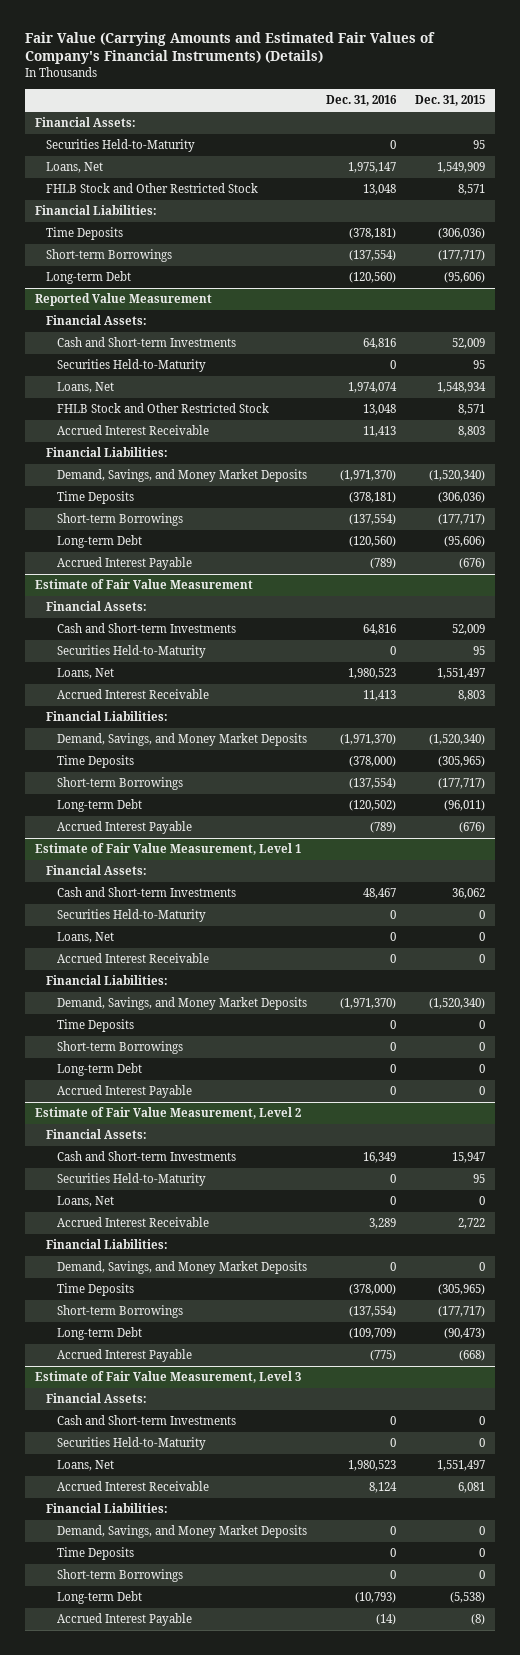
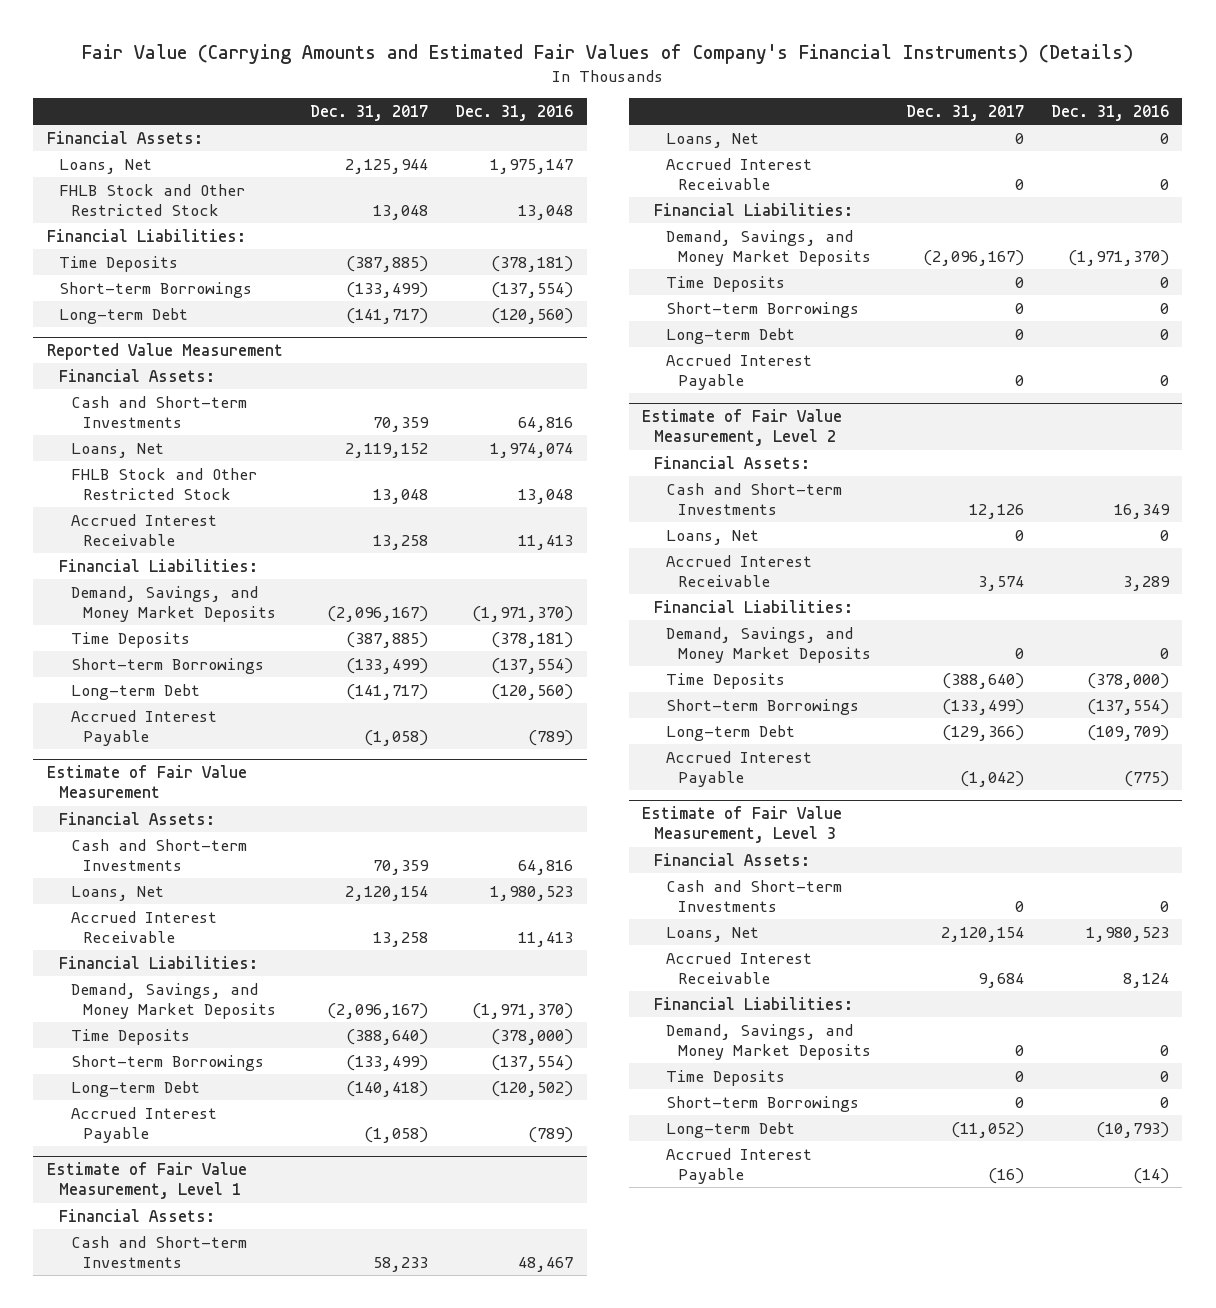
[415,95,486,107] Dec. 31, 2015 -> none
none -> [310,104,429,121] Dec. 31, 2017
[46,139,196,153] Securities Held-to-Maturity -> none
[57,359,207,373] Securities Held-to-Maturity -> none
[57,645,207,659] Securities Held-to-Maturity -> none
[57,909,207,923] Securities Held-to-Maturity -> none
[57,1173,207,1187] Securities Held-to-Maturity -> none
[57,1437,207,1451] Securities Held-to-Maturity -> none

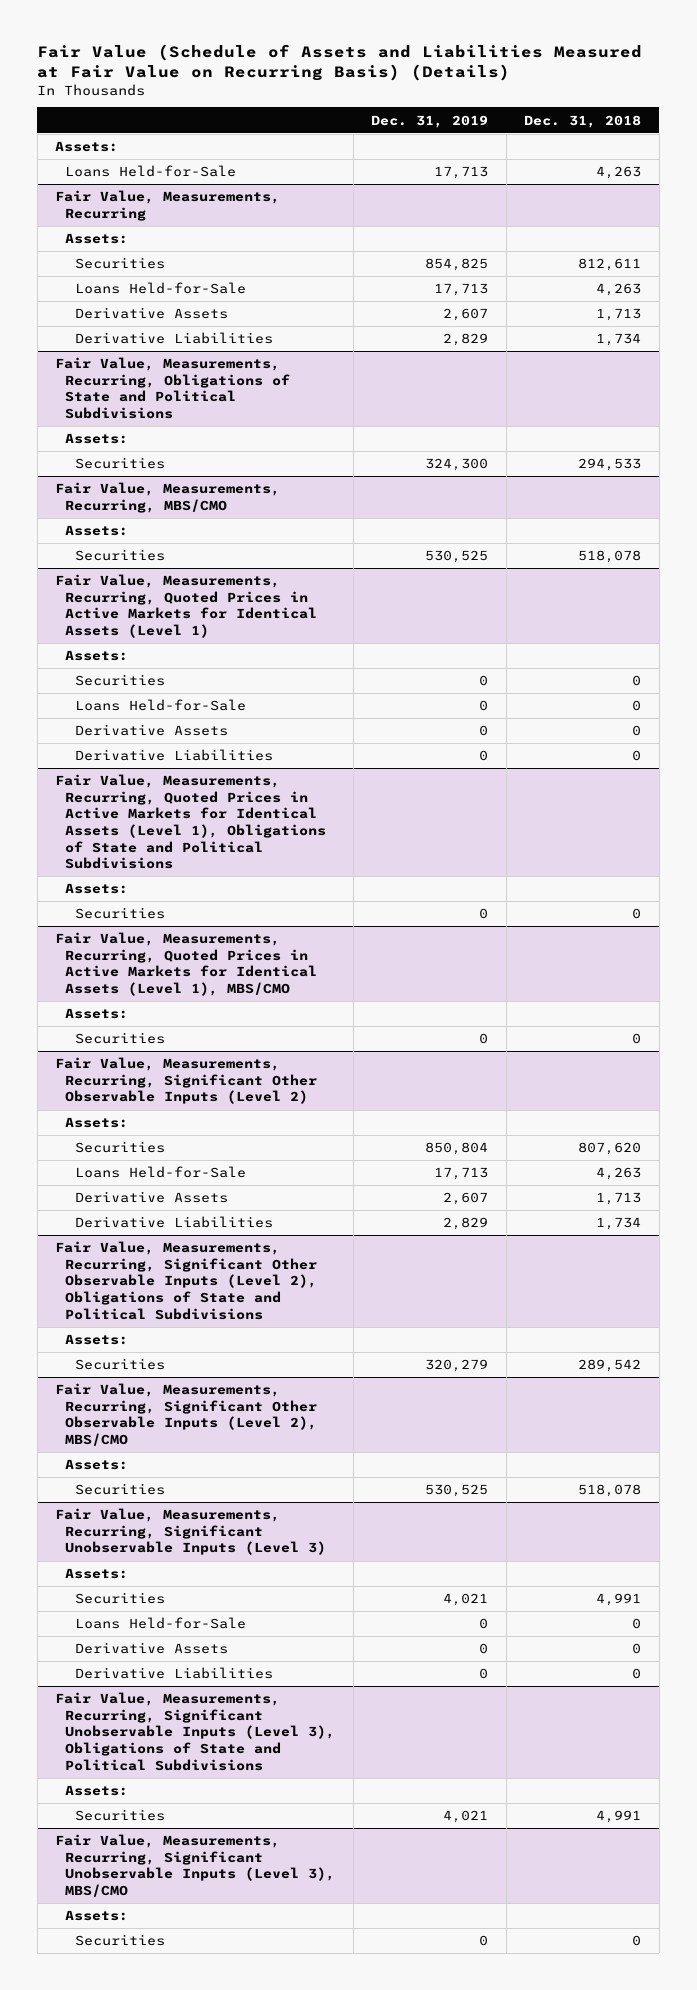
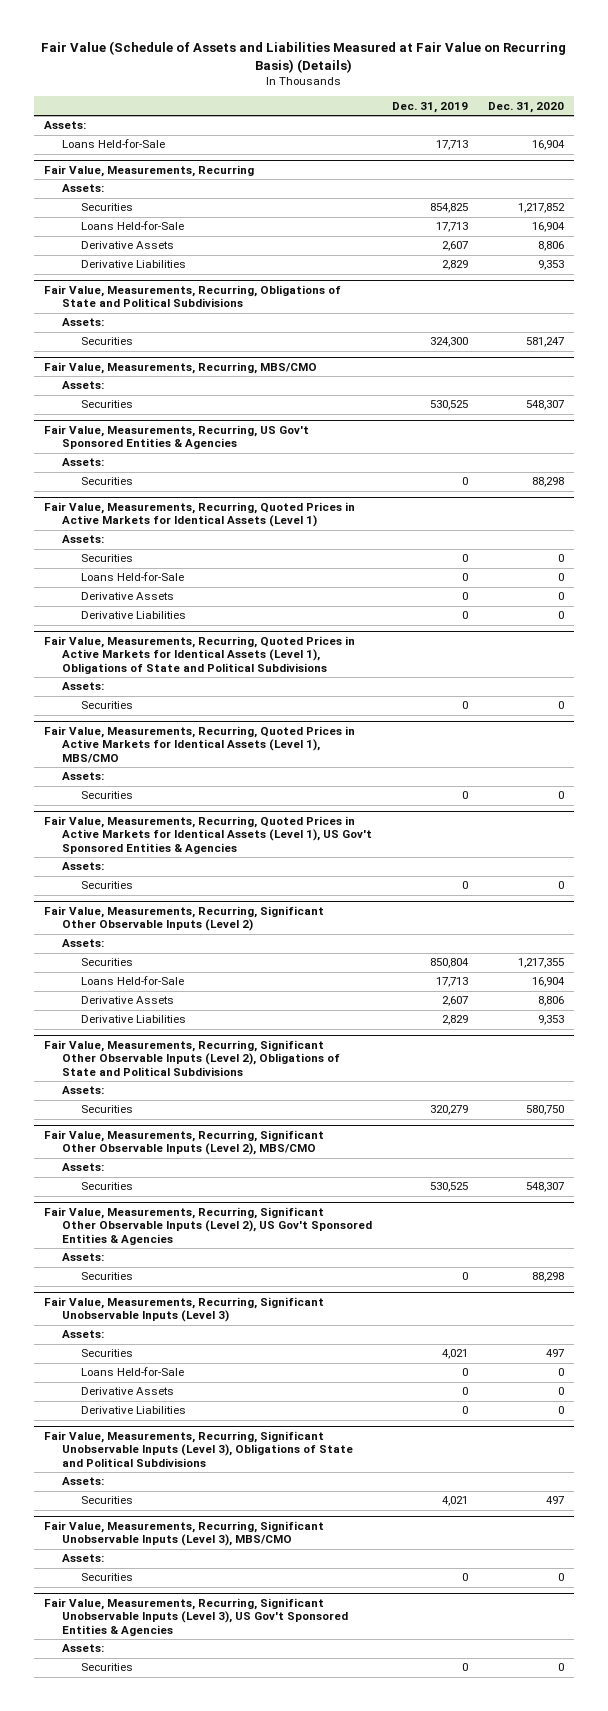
[524,114,642,128] Dec. 31, 2018 -> none
none -> [487,101,564,113] Dec. 31, 2020
none -> [44,425,310,450] Fair Value, Measurements, Recurring, US Gov't Sponsored Entities & Agencies
none -> [62,458,105,467] Assets:
none -> [80,477,133,486] Securities
none -> [44,816,373,854] Fair Value, Measurements, Recurring, Quoted Prices in Active Markets for Identical Assets (Level 1), US Gov't Sponsored Entities & Agencies
none -> [62,862,105,871] Assets:
none -> [80,881,133,890] Securities
none -> [44,1207,373,1245] Fair Value, Measurements, Recurring, Significant Other Observable Inputs (Level 2), US Gov't Sponsored Entities & Agencies
none -> [62,1253,105,1262] Assets:
none -> [80,1272,133,1281] Securities
none -> [44,1598,349,1636] Fair Value, Measurements, Recurring, Significant Unobservable Inputs (Level 3), US Gov't Sponsored Entities & Agencies
none -> [62,1644,105,1653] Assets:
none -> [80,1663,133,1672] Securities

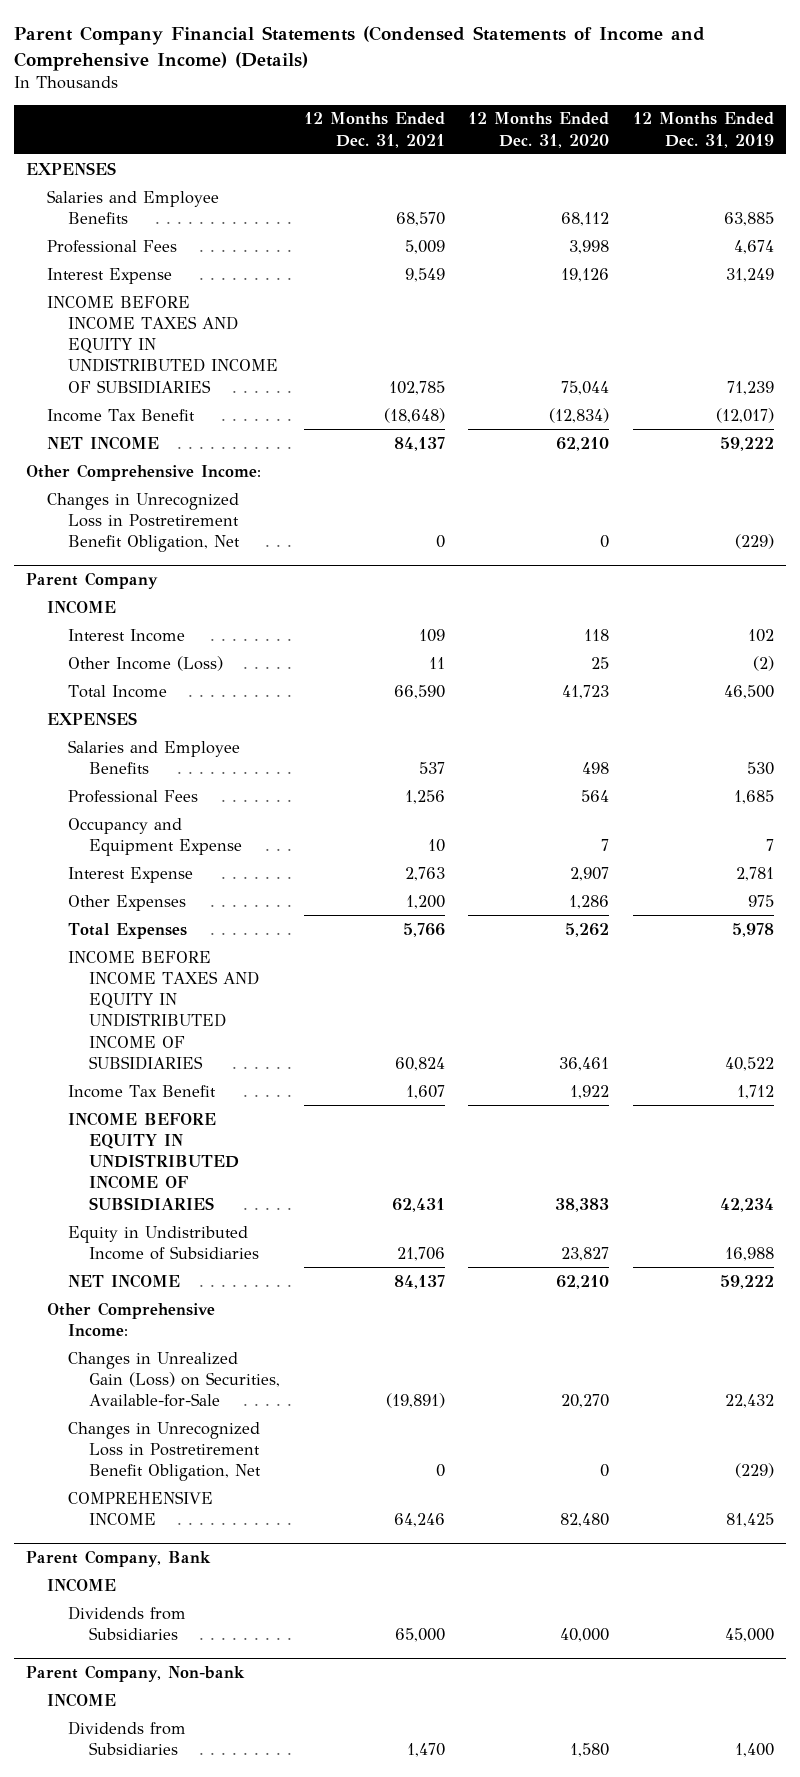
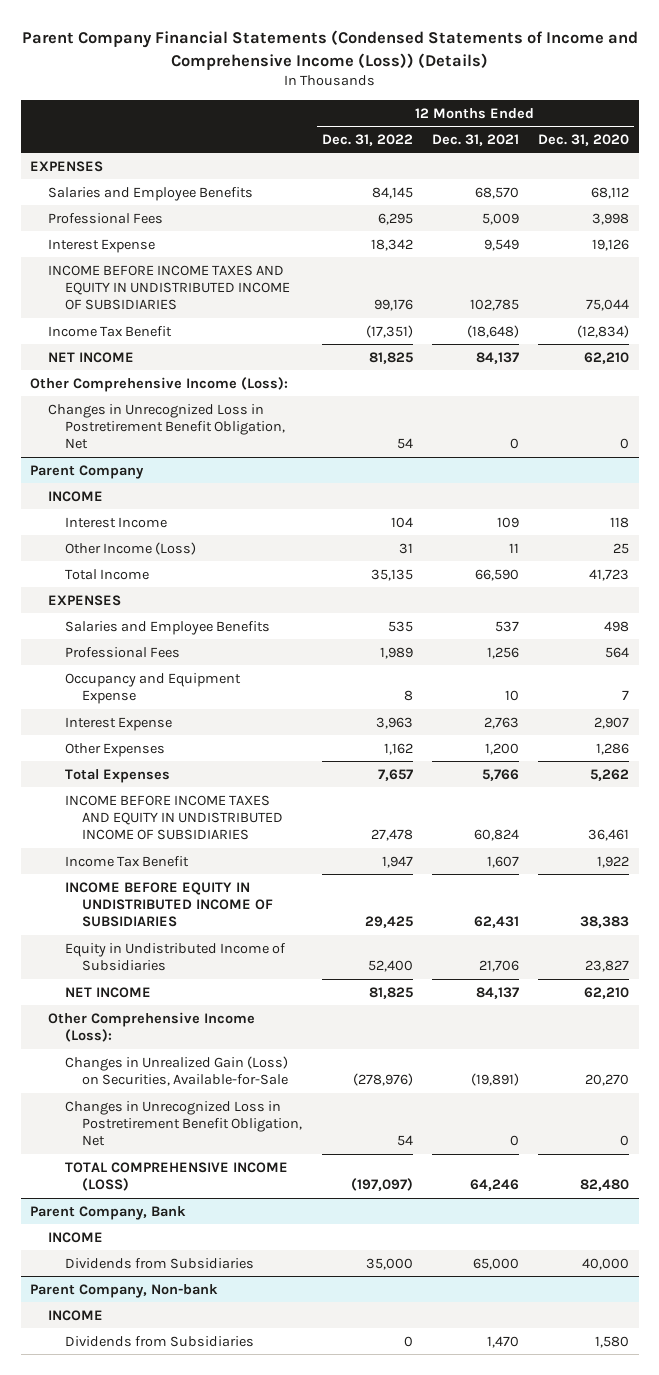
[13,25,705,71] Parent Company Financial Statements (Condensed Statements of Income and Comprehensive Income) (Details) -> [21,30,638,70] Parent Company Financial Statements (Condensed Statements of Income and Comprehensive Income (Loss)) (Details)
[633,112,775,148] 12 Months Ended Dec. 31, 2019 -> none
none -> [321,133,413,146] Dec. 31, 2022
[25,463,261,481] Other Comprehensive Income: -> [30,376,289,392] Other Comprehensive Income (Loss):
[46,1301,215,1336] Other Comprehensive Income: -> [47,1011,255,1043] Other Comprehensive Income (Loss):
[67,1490,213,1525] COMPREHENSIVE INCOME -> [65,1161,289,1192] TOTAL COMPREHENSIVE INCOME (LOSS)

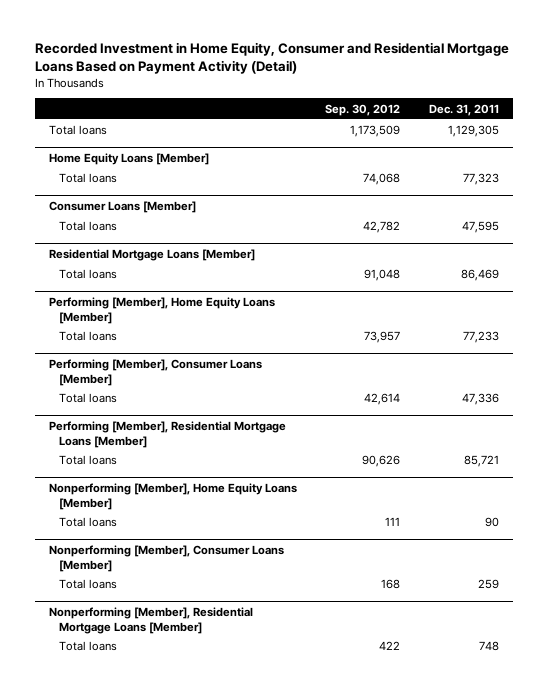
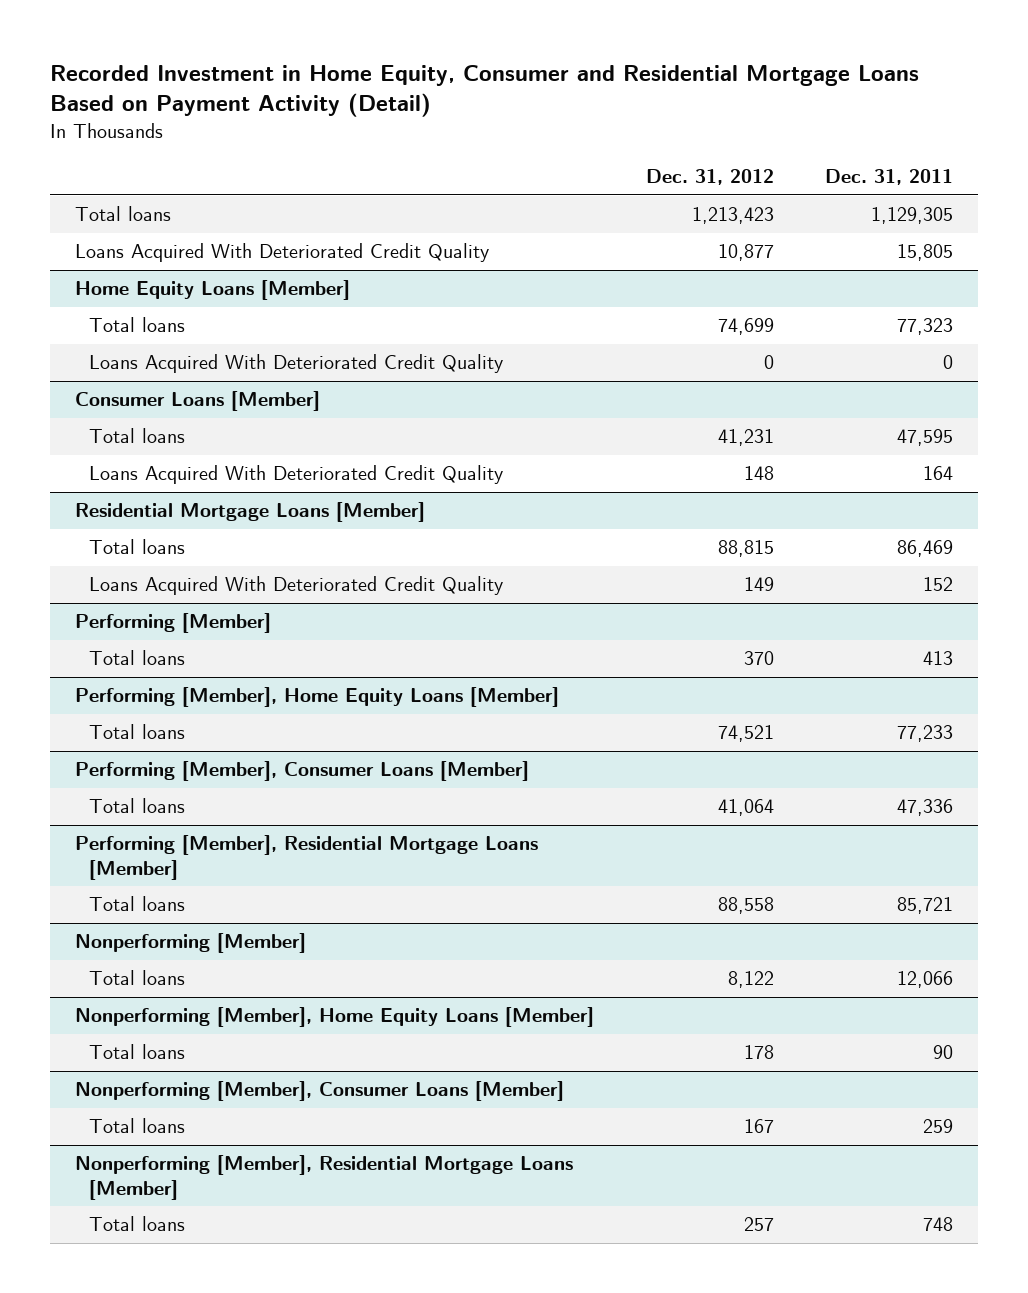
[325,103,401,116] Sep. 30, 2012 -> none
none -> [645,169,774,186] Dec. 31, 2012
none -> [75,243,490,263] Loans Acquired With Deteriorated Credit Quality
none -> [89,354,504,374] Loans Acquired With Deteriorated Credit Quality
none -> [89,465,504,485] Loans Acquired With Deteriorated Credit Quality
none -> [89,576,504,596] Loans Acquired With Deteriorated Credit Quality
none -> [75,613,272,634] Performing [Member]
none -> [89,650,186,666] Total loans
none -> [75,933,307,954] Nonperforming [Member]
none -> [89,970,186,986] Total loans

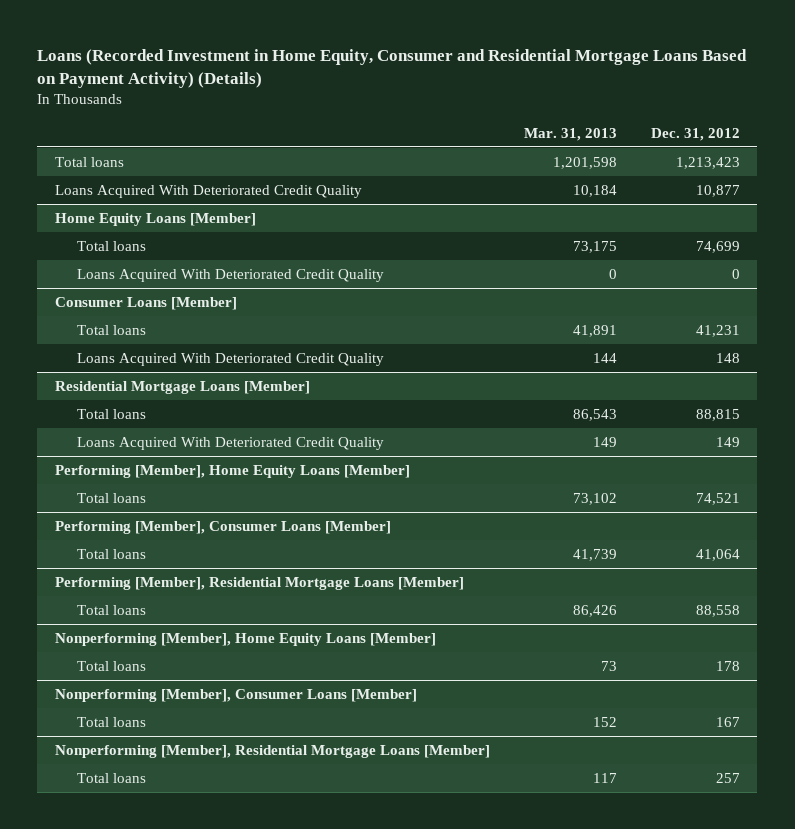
[49,64,919,118] Recorded Investment in Home Equity, Consumer and Residential Mortgage Loans Based on Payment Activity (Detail) -> [37,48,748,88] Loans (Recorded Investment in Home Equity, Consumer and Residential Mortgage Loans Based on Payment Activity) (Details)
[824,169,953,186] Dec. 31, 2011 -> none
none -> [523,127,617,141] Mar. 31, 2013
[75,613,272,634] Performing [Member] -> none
[89,650,186,666] Total loans -> none
[75,933,307,954] Nonperforming [Member] -> none
[89,970,186,986] Total loans -> none

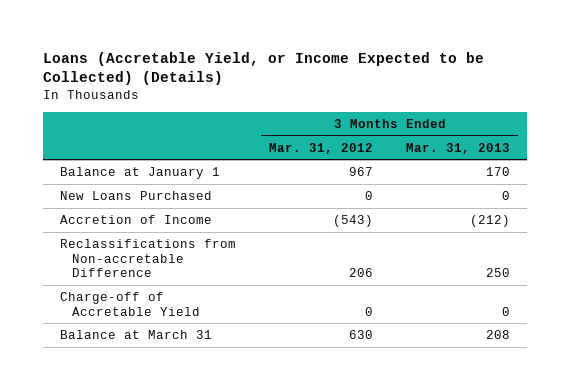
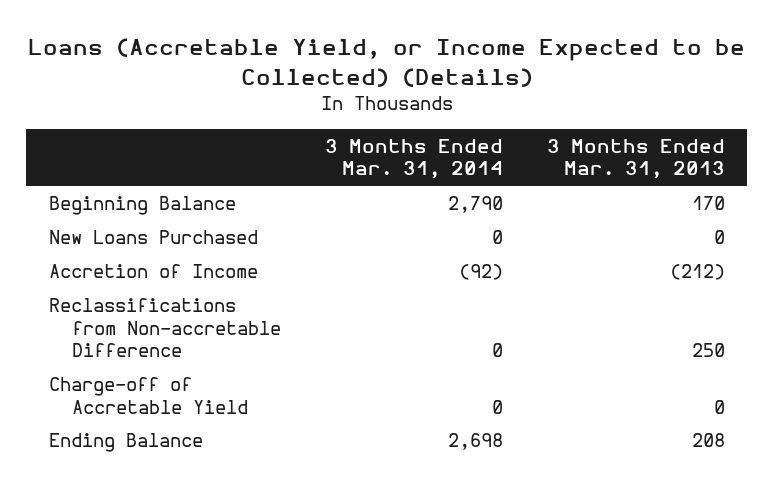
[268,142,373,154] Mar. 31, 2012 -> none
none -> [324,138,503,180] 3 Months Ended Mar. 31, 2014
[59,167,220,180] Balance at January 1 -> [48,196,236,216] Beginning Balance
[59,330,212,340] Balance at March 31 -> [48,433,203,453] Ending Balance

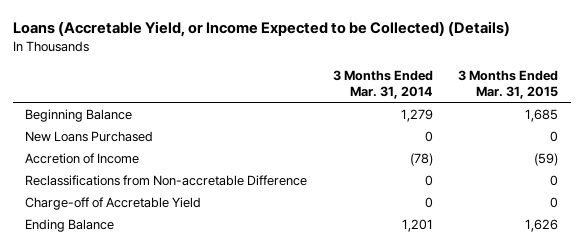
[547,138,726,180] 3 Months Ended Mar. 31, 2013 -> none
none -> [458,69,559,100] 3 Months Ended Mar. 31, 2015
[447,196,503,214] 2,790 -> [400,108,433,122] 1,279
[458,264,503,281] (92) -> [409,152,433,166] (78)
[447,433,503,451] 2,698 -> [401,218,433,232] 1,201

